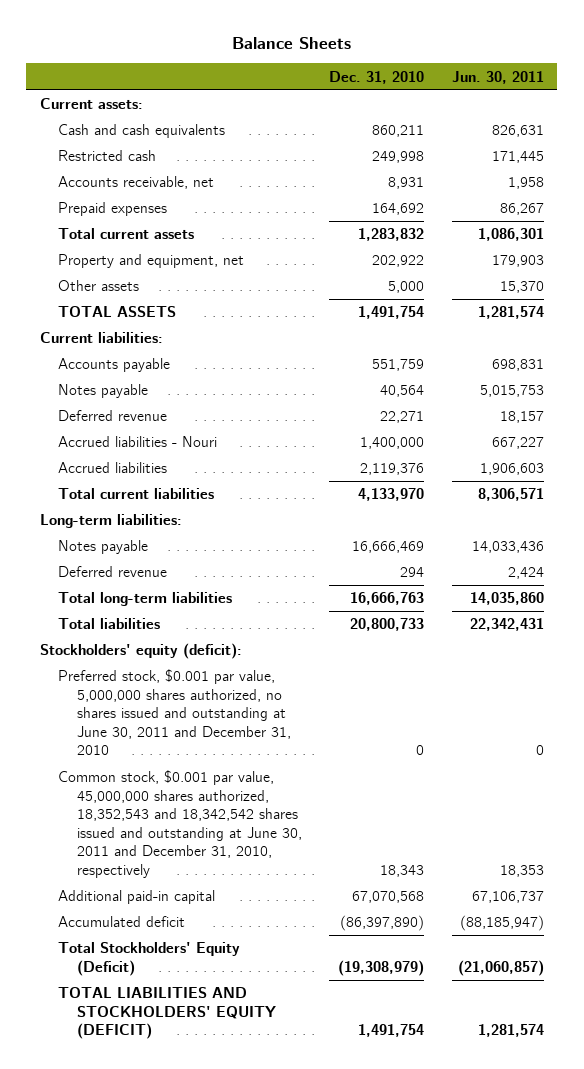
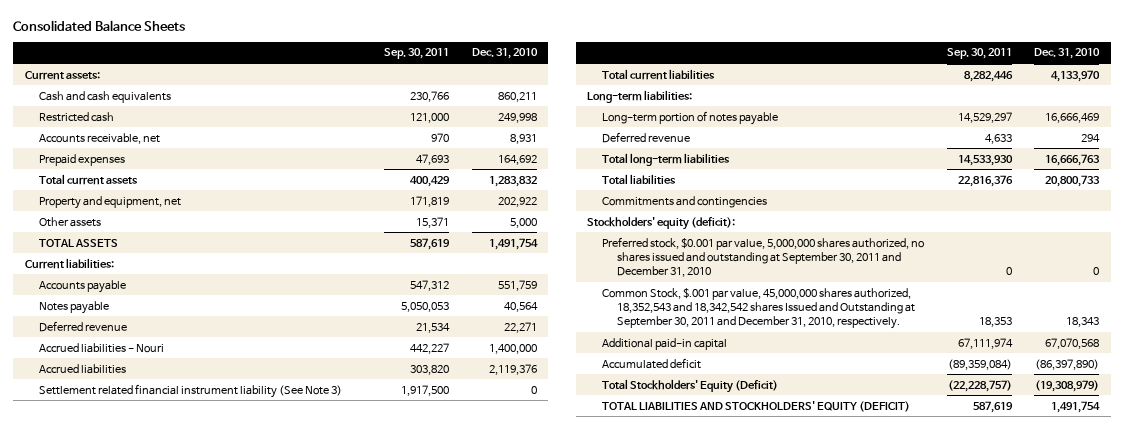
[231,36,351,49] Balance Sheets -> [13,19,186,31] Consolidated Balance Sheets
[451,70,544,84] Jun. 30, 2011 -> none
none -> [384,48,450,60] Sep. 30, 2011
none -> [39,383,343,398] Settlement related financial instrument liability (See Note 3)
[58,540,149,555] Notes payable -> [602,110,779,125] Long-term portion of notes payable
none -> [602,195,768,208] Commitments and contingencies
[58,669,291,756] Preferred stock, $0.001 par value, 5,000,000 shares authorized, no shares issued and outstanding at June 30, 2011 and December 31, 2010 -> [602,236,925,277] Preferred stock, $0.001 par value, 5,000,000 shares authorized, no shares issued and outstanding at September 30, 2011 and December 31, 2010
[58,770,302,878] Common stock, $0.001 par value, 45,000,000 shares authorized, 18,352,543 and 18,342,542 shares issued and outstanding at June 30, 2011 and December 31, 2010, respectively -> [602,287,915,329] Common Stock, $.001 par value, 45,000,000 shares authorized, 18,352,543 and 18,342,542 shares Issued and Outstanding at September 30, 2011 and December 31, 2010, respectively.

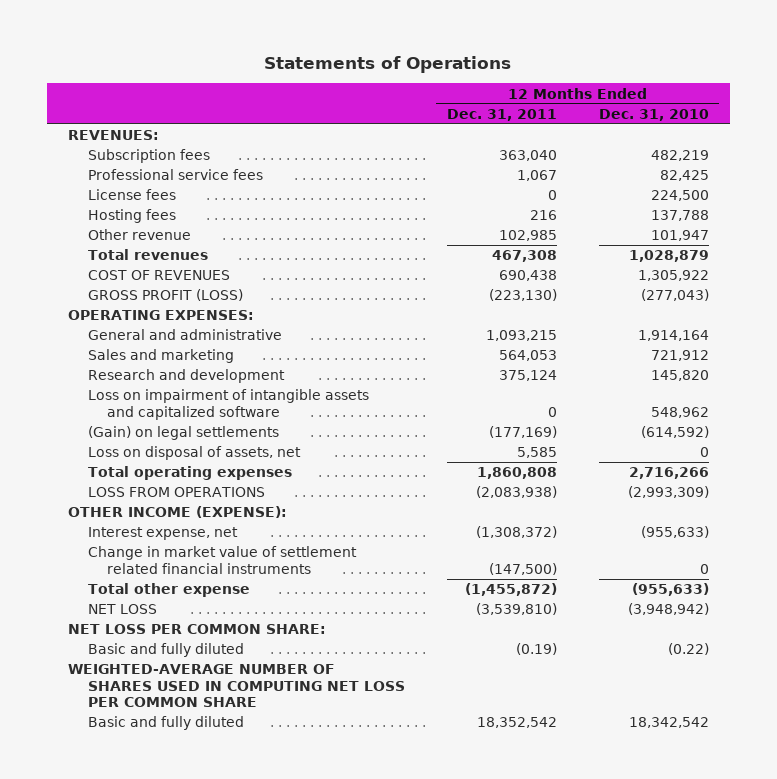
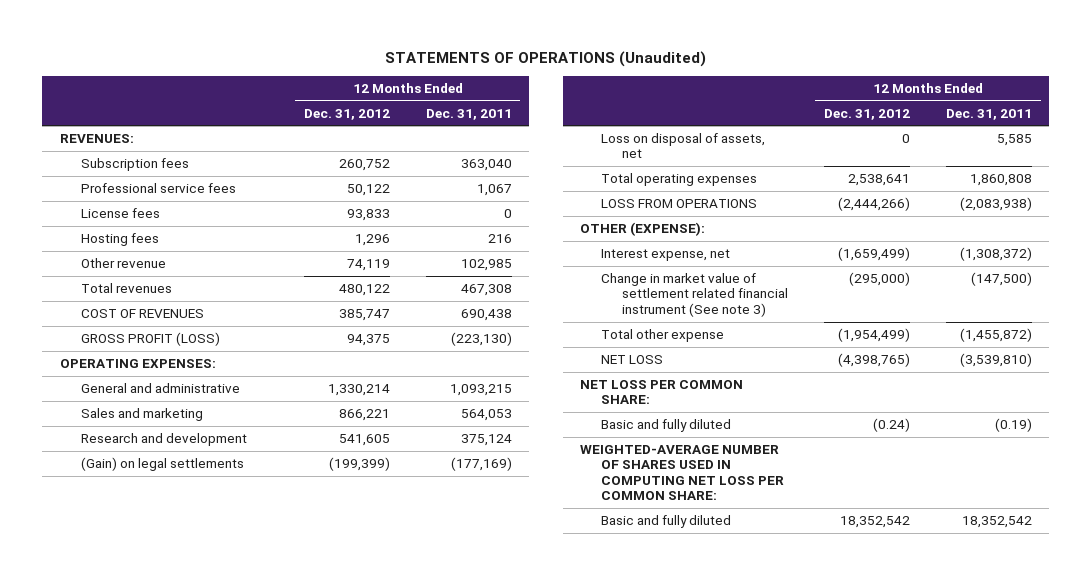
[264,56,512,74] Statements of Operations -> [384,51,706,68] STATEMENTS OF OPERATIONS (Unaudited)
[598,108,709,121] Dec. 31, 2010 -> none
none -> [303,108,390,120] Dec. 31, 2012
[87,389,369,420] Loss on impairment of intangible assets and capitalized software -> none
[68,506,288,519] OTHER INCOME (EXPENSE): -> [580,221,706,236] OTHER (EXPENSE):
[87,546,357,574] Change in market value of settlement related financial instruments -> [601,272,789,317] Change in market value of settlement related financial instrument (See note 3)
[68,664,405,708] WEIGHTED-AVERAGE NUMBER OF SHARES USED IN COMPUTING NET LOSS PER COMMON SHARE -> [580,444,785,501] WEIGHTED-AVERAGE NUMBER OF SHARES USED IN COMPUTING NET LOSS PER COMMON SHARE:

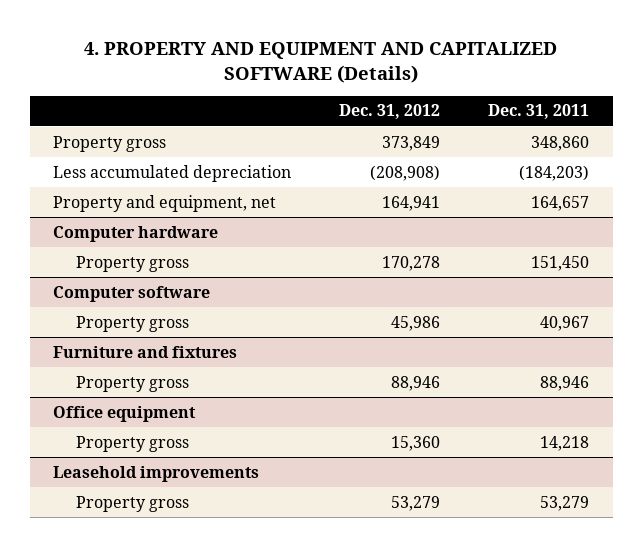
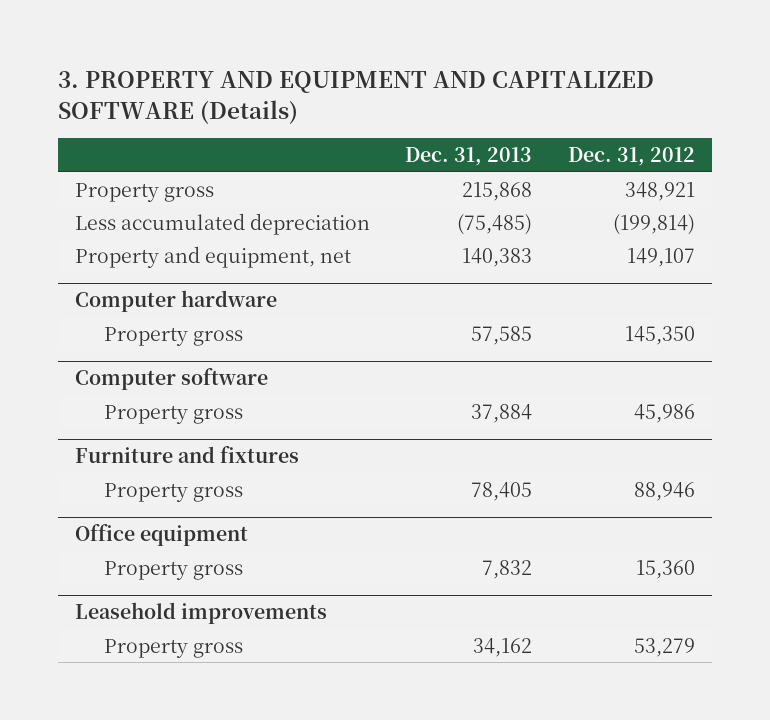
[84,41,558,83] 4. PROPERTY AND EQUIPMENT AND CAPITALIZED SOFTWARE (Details) -> [57,71,654,124] 3. PROPERTY AND EQUIPMENT AND CAPITALIZED SOFTWARE (Details)
[487,104,589,120] Dec. 31, 2011 -> none
none -> [405,147,533,167] Dec. 31, 2013
[382,135,441,151] 373,849 -> [624,181,695,201] 348,921
[370,164,441,181] (208,908) -> [612,213,695,235] (199,814)
[382,195,441,211] 164,941 -> [626,247,695,267] 149,107
[382,255,441,271] 170,278 -> [624,325,695,345] 145,350

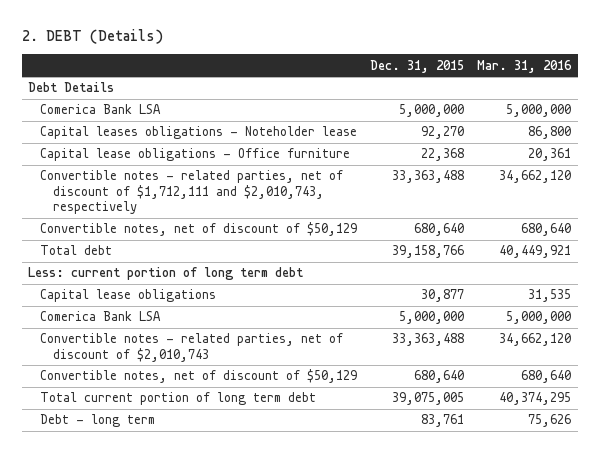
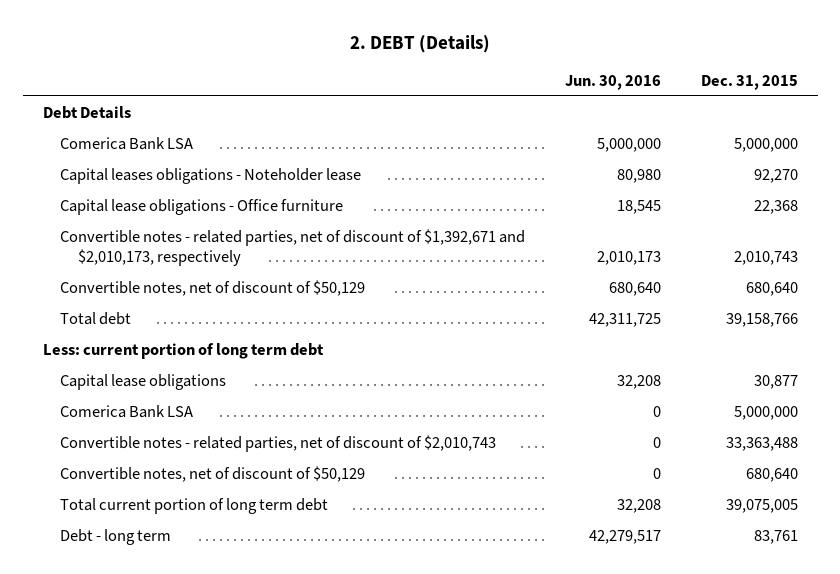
[477,59,573,73] Mar. 31, 2016 -> none
none -> [565,74,662,90] Jun. 30, 2016
[40,170,344,215] Convertible notes - related parties, net of discount of $1,712,111 and $2,010,743, respectively -> [60,228,526,266] Convertible notes - related parties, net of discount of $1,392,671 and $2,010,173, respectively
[392,170,465,184] 33,363,488 -> [733,250,798,265] 2,010,743

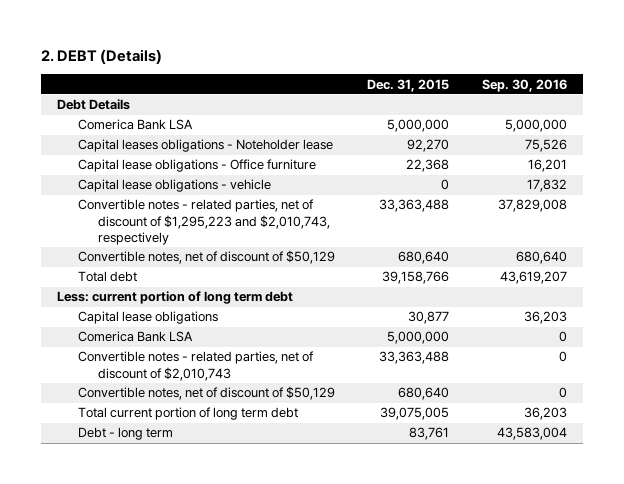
[565,74,662,90] Jun. 30, 2016 -> none
none -> [481,78,567,92] Sep. 30, 2016
none -> [77,179,271,193] Capital lease obligations - vehicle
[60,228,526,266] Convertible notes - related parties, net of discount of $1,392,671 and $2,010,173, respectively -> [77,199,330,245] Convertible notes - related parties, net of discount of $1,295,223 and $2,010,743, respectively
[733,250,798,265] 2,010,743 -> [379,199,450,213] 33,363,488

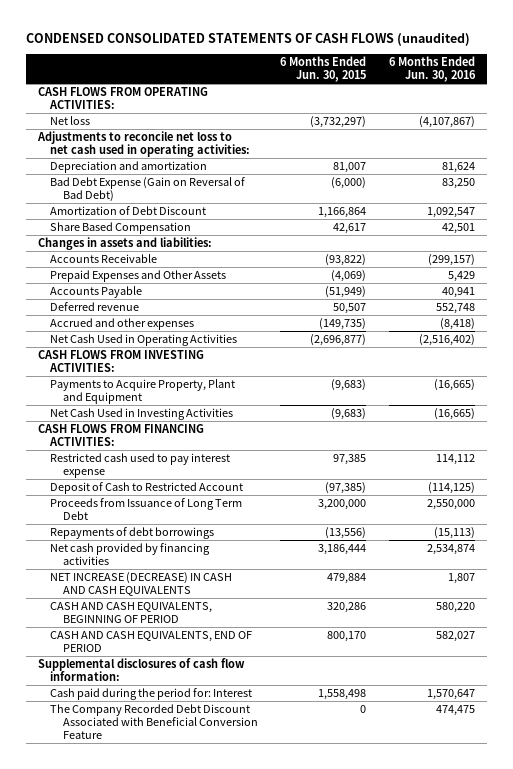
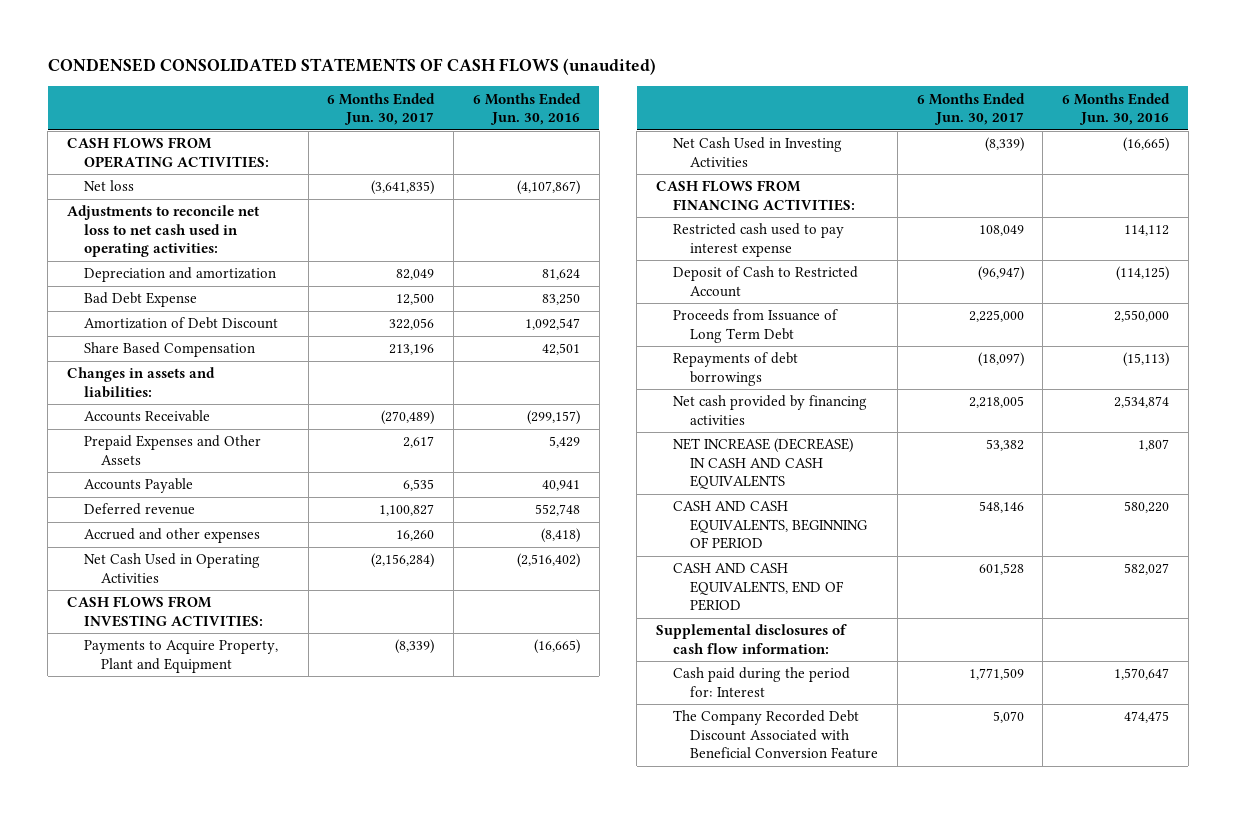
[280,56,367,83] 6 Months Ended Jun. 30, 2015 -> none
none -> [327,92,436,125] 6 Months Ended Jun. 30, 2017
[50,176,246,202] Bad Debt Expense (Gain on Reversal of Bad Debt) -> [83,292,197,308] Bad Debt Expense

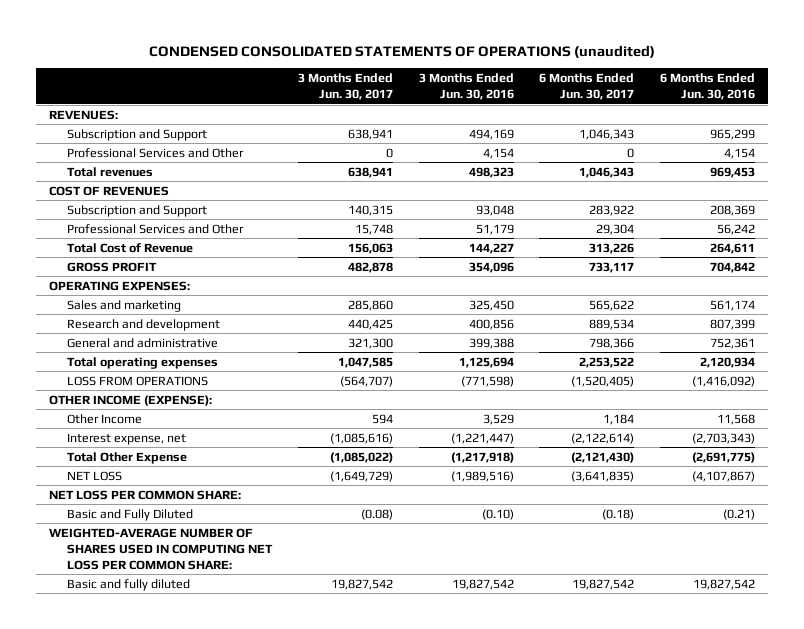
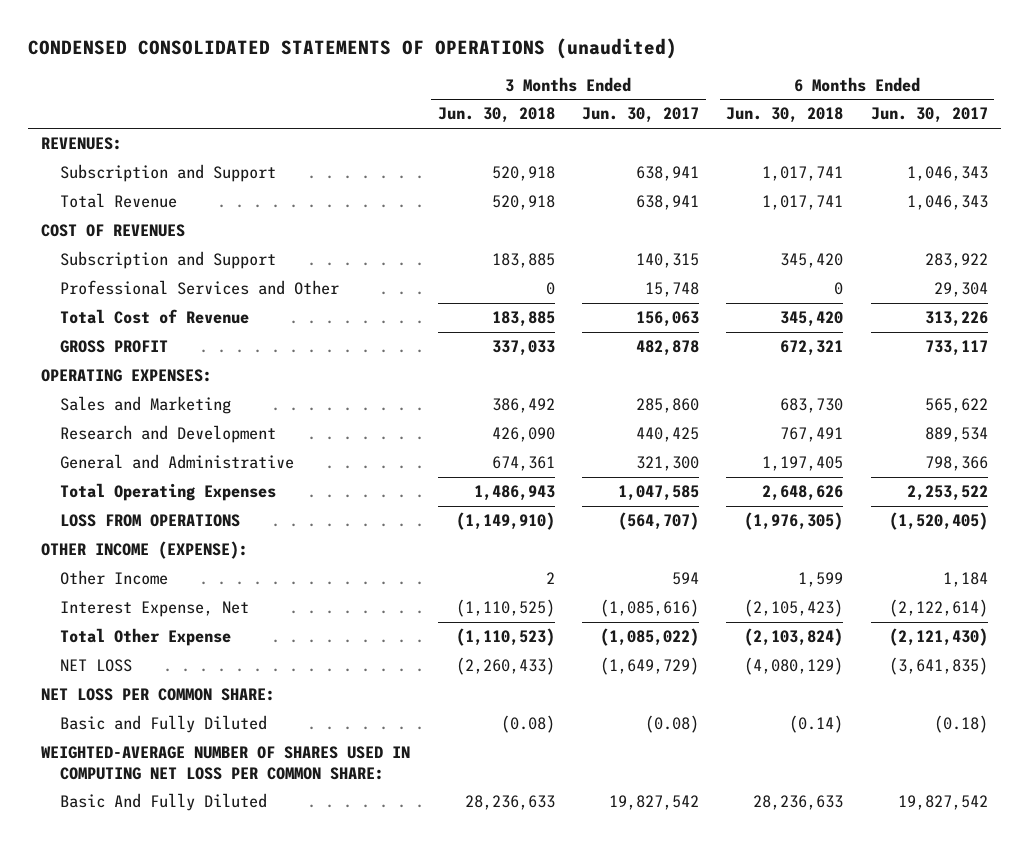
[418,73,514,101] 3 Months Ended Jun. 30, 2016 -> none
[660,73,756,101] 6 Months Ended Jun. 30, 2016 -> none
none -> [437,107,555,124] Jun. 30, 2018
none -> [726,107,844,124] Jun. 30, 2018
[66,147,244,158] Professional Services and Other -> none
[66,166,153,177] Total revenues -> [59,193,177,209] Total Revenue
[66,299,181,312] Sales and marketing -> [59,396,231,415] Sales and Marketing
[66,318,220,331] Research and development -> [59,425,276,444] Research and Development
[66,337,218,348] General and administrative -> [59,454,294,470] General and Administrative
[66,356,218,369] Total operating expenses -> [59,483,276,502] Total Operating Expenses
[66,432,186,445] Interest expense, net -> [59,601,249,618] Interest Expense, Net
[66,578,190,591] Basic and fully diluted -> [59,793,267,812] Basic And Fully Diluted

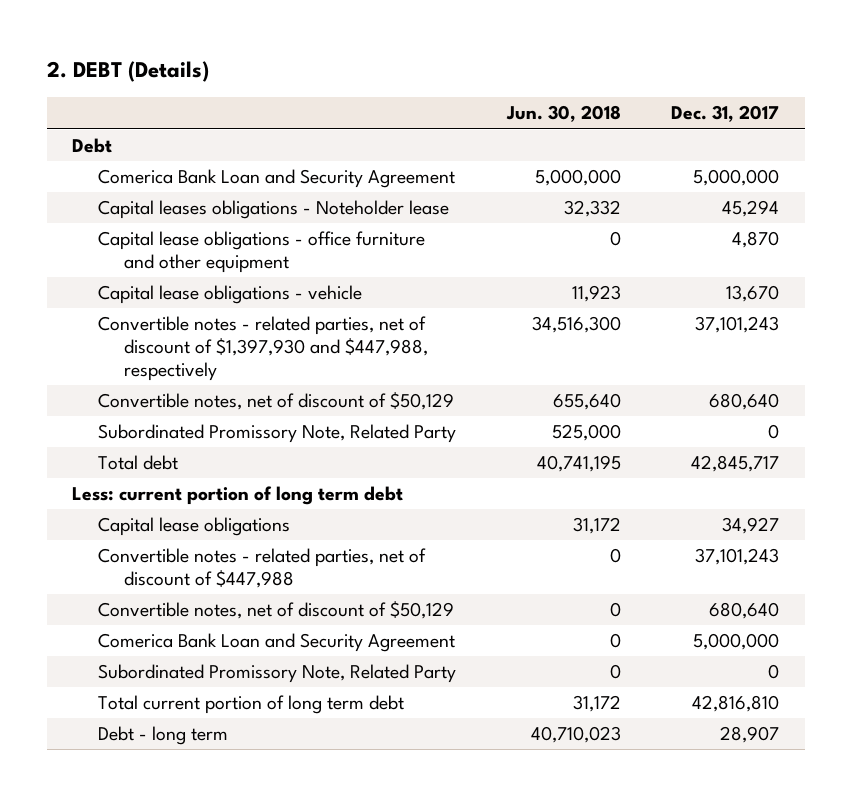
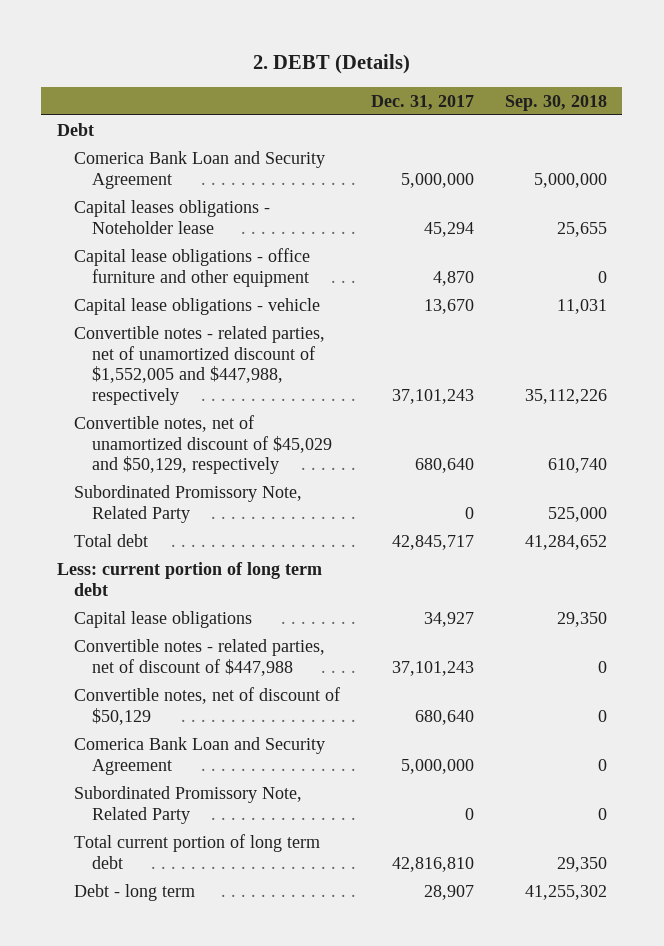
[505,105,621,123] Jun. 30, 2018 -> none
none -> [504,94,607,111] Sep. 30, 2018
[97,316,428,382] Convertible notes - related parties, net of discount of $1,397,930 and $447,988, respectively -> [74,325,326,406] Convertible notes - related parties, net of unamortized discount of $1,552,005 and $447,988, respectively
[97,392,454,411] Convertible notes, net of discount of $50,129 -> [74,414,332,475] Convertible notes, net of unamortized discount of $45,029 and $50,129, respectively

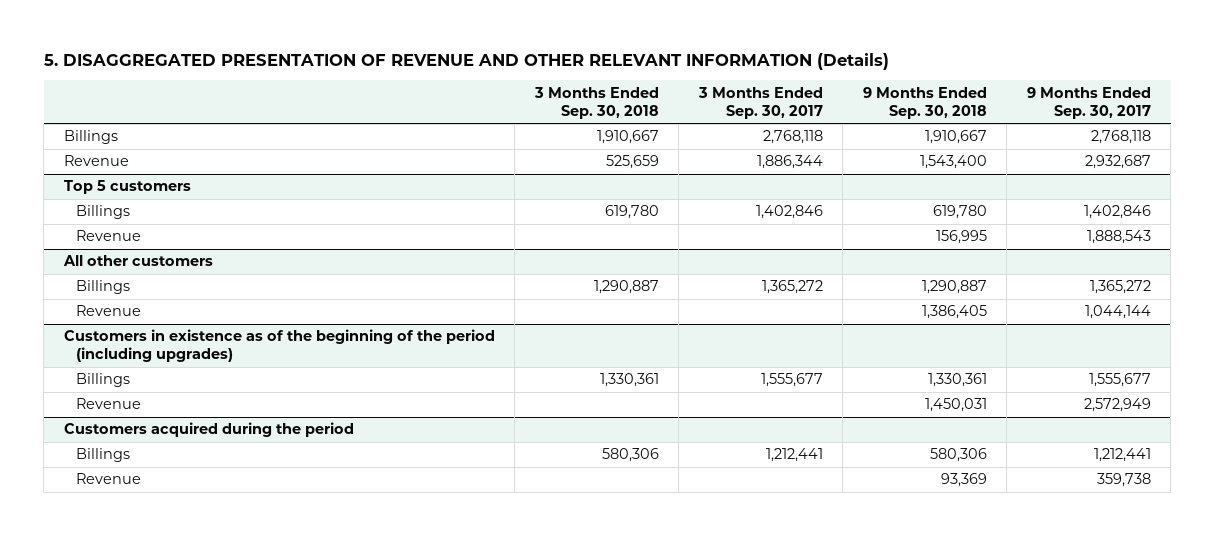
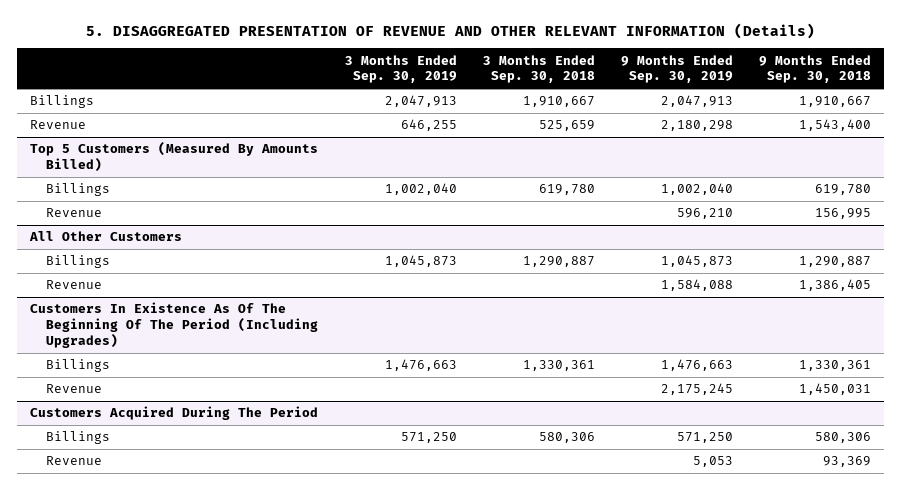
[697,86,823,119] 3 Months Ended Sep. 30, 2017 -> none
[1026,86,1151,119] 9 Months Ended Sep. 30, 2017 -> none
none -> [344,54,457,84] 3 Months Ended Sep. 30, 2019
none -> [621,54,734,84] 9 Months Ended Sep. 30, 2019
[63,180,191,195] Top 5 customers -> [30,142,319,173] Top 5 Customers (Measured By Amounts Billed)
[62,255,213,267] All other customers -> [29,231,183,242] All Other Customers
[63,329,495,363] Customers in existence as of the beginning of the period (including upgrades) -> [30,302,319,349] Customers In Existence As Of The Beginning Of The Period (Including Upgrades)
[63,422,354,438] Customers acquired during the period -> [30,406,319,421] Customers Acquired During The Period

